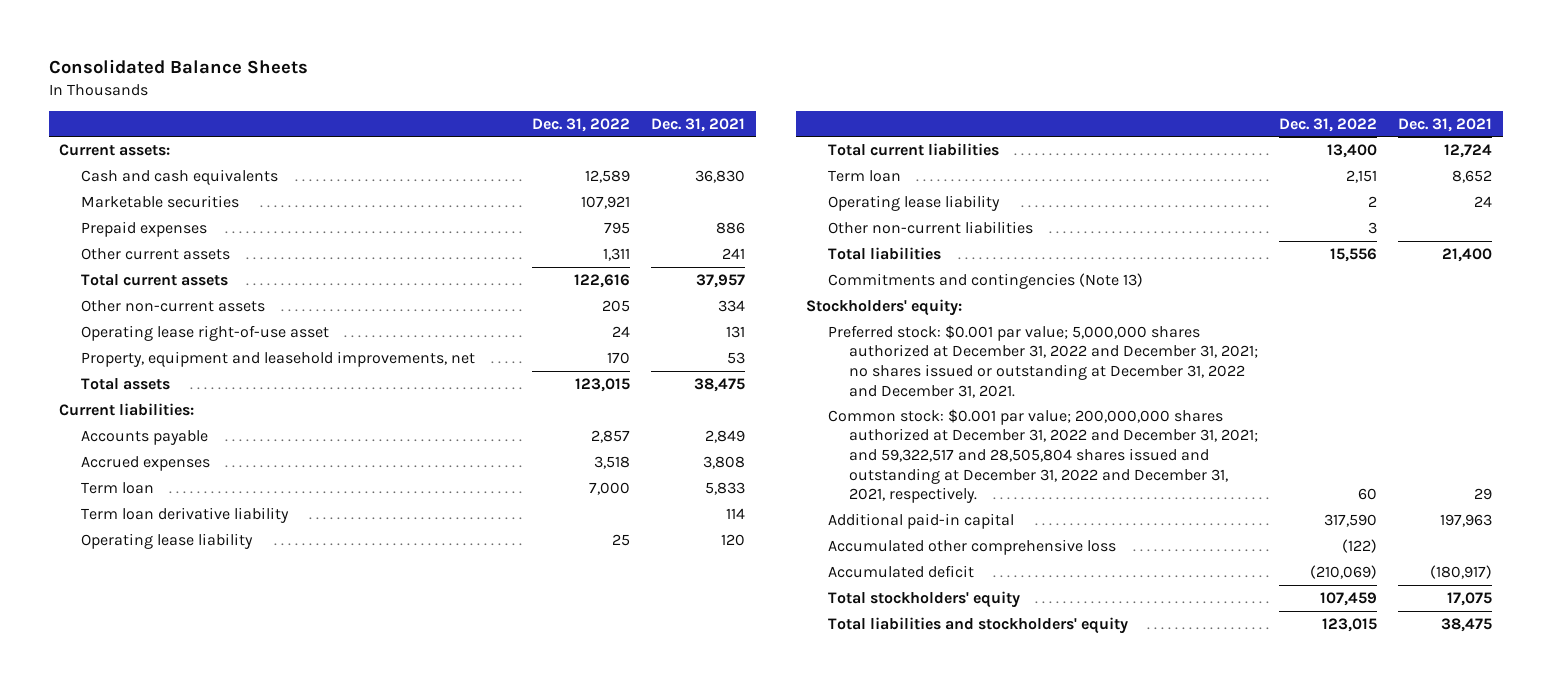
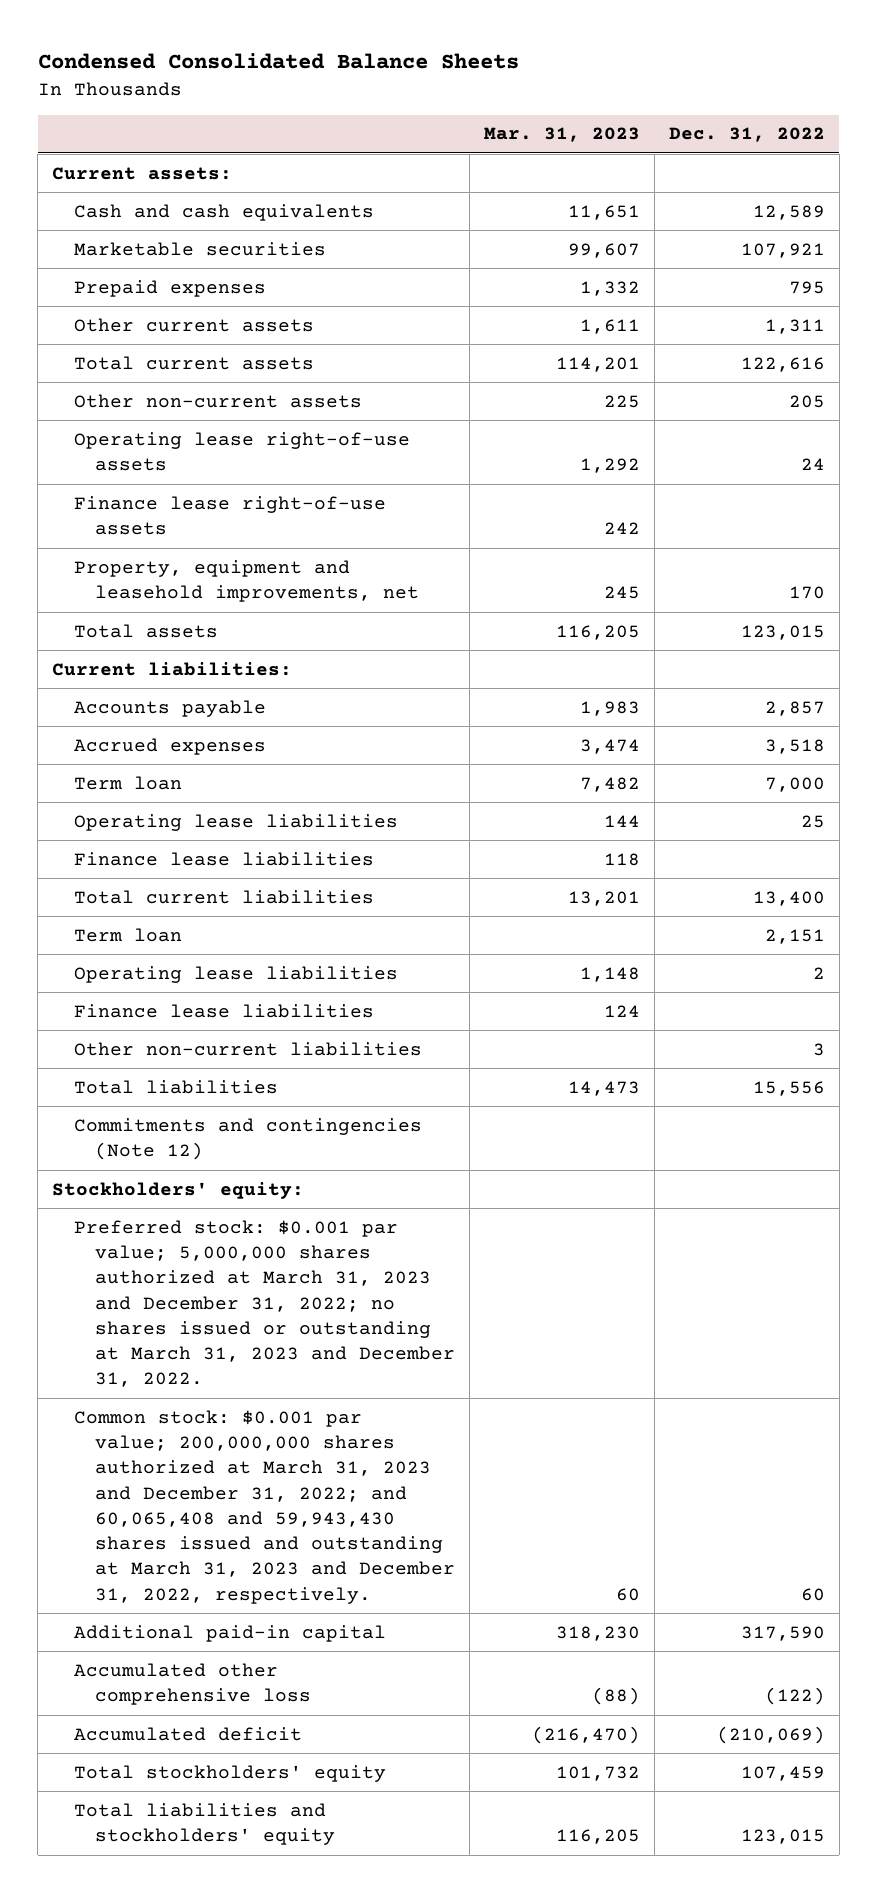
[48,59,308,75] Consolidated Balance Sheets -> [37,53,519,70] Condensed Consolidated Balance Sheets
[651,117,746,132] Dec. 31, 2021 -> none
none -> [484,127,641,143] Mar. 31, 2023
[80,324,329,341] Operating lease right-of-use asset -> [73,431,410,472] Operating lease right-of-use assets
none -> [73,495,386,536] Finance lease right-of-use assets
[80,506,289,523] Term loan derivative liability -> none
[80,532,253,549] Operating lease liability -> [73,813,398,831] Operating lease liabilities
none -> [73,851,374,866] Finance lease liabilities
[827,194,1000,211] Operating lease liability -> [73,965,398,983] Operating lease liabilities
none -> [73,1003,374,1018] Finance lease liabilities
[827,272,1143,289] Commitments and contingencies (Note 13) -> [73,1117,422,1161] Commitments and contingencies (Note 12)
[827,324,1259,398] Preferred stock: $0.001 par value; 5,000,000 shares authorized at December 31, 2022 and December 31, 2021; no shares issued or outstanding at December 31, 2022 and December 31, 2021. -> [73,1219,456,1388] Preferred stock: $0.001 par value; 5,000,000 shares authorized at March 31, 2023 and December 31, 2022; no shares issued or outstanding at March 31, 2023 and December 31, 2022.
[827,408,1259,504] Common stock: $0.001 par value; 200,000,000 shares authorized at December 31, 2022 and December 31, 2021; and 59,322,517 and 28,505,804 shares issued and outstanding at December 31, 2022 and December 31, 2021, respectively. -> [73,1409,456,1604] Common stock: $0.001 par value; 200,000,000 shares authorized at March 31, 2023 and December 31, 2022; and 60,065,408 and 59,943,430 shares issued and outstanding at March 31, 2023 and December 31, 2022, respectively.

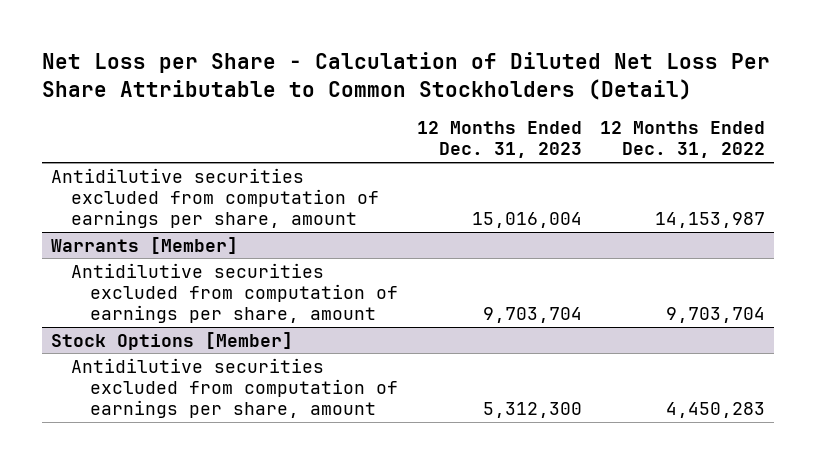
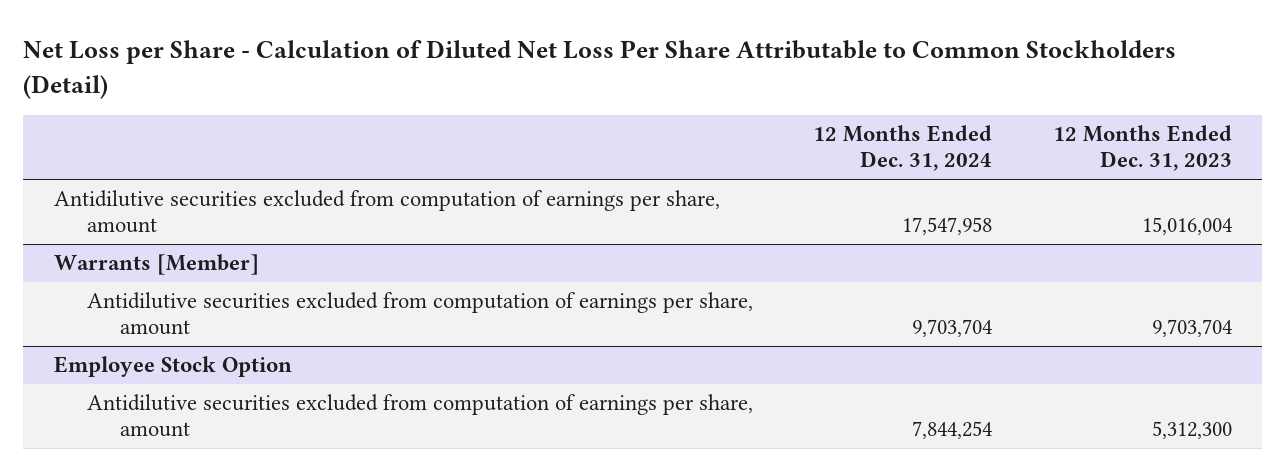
[599,121,765,159] 12 Months Ended Dec. 31, 2022 -> none
none -> [813,125,993,172] 12 Months Ended Dec. 31, 2024
[51,331,294,350] Stock Options [Member] -> [53,356,292,378] Employee Stock Option

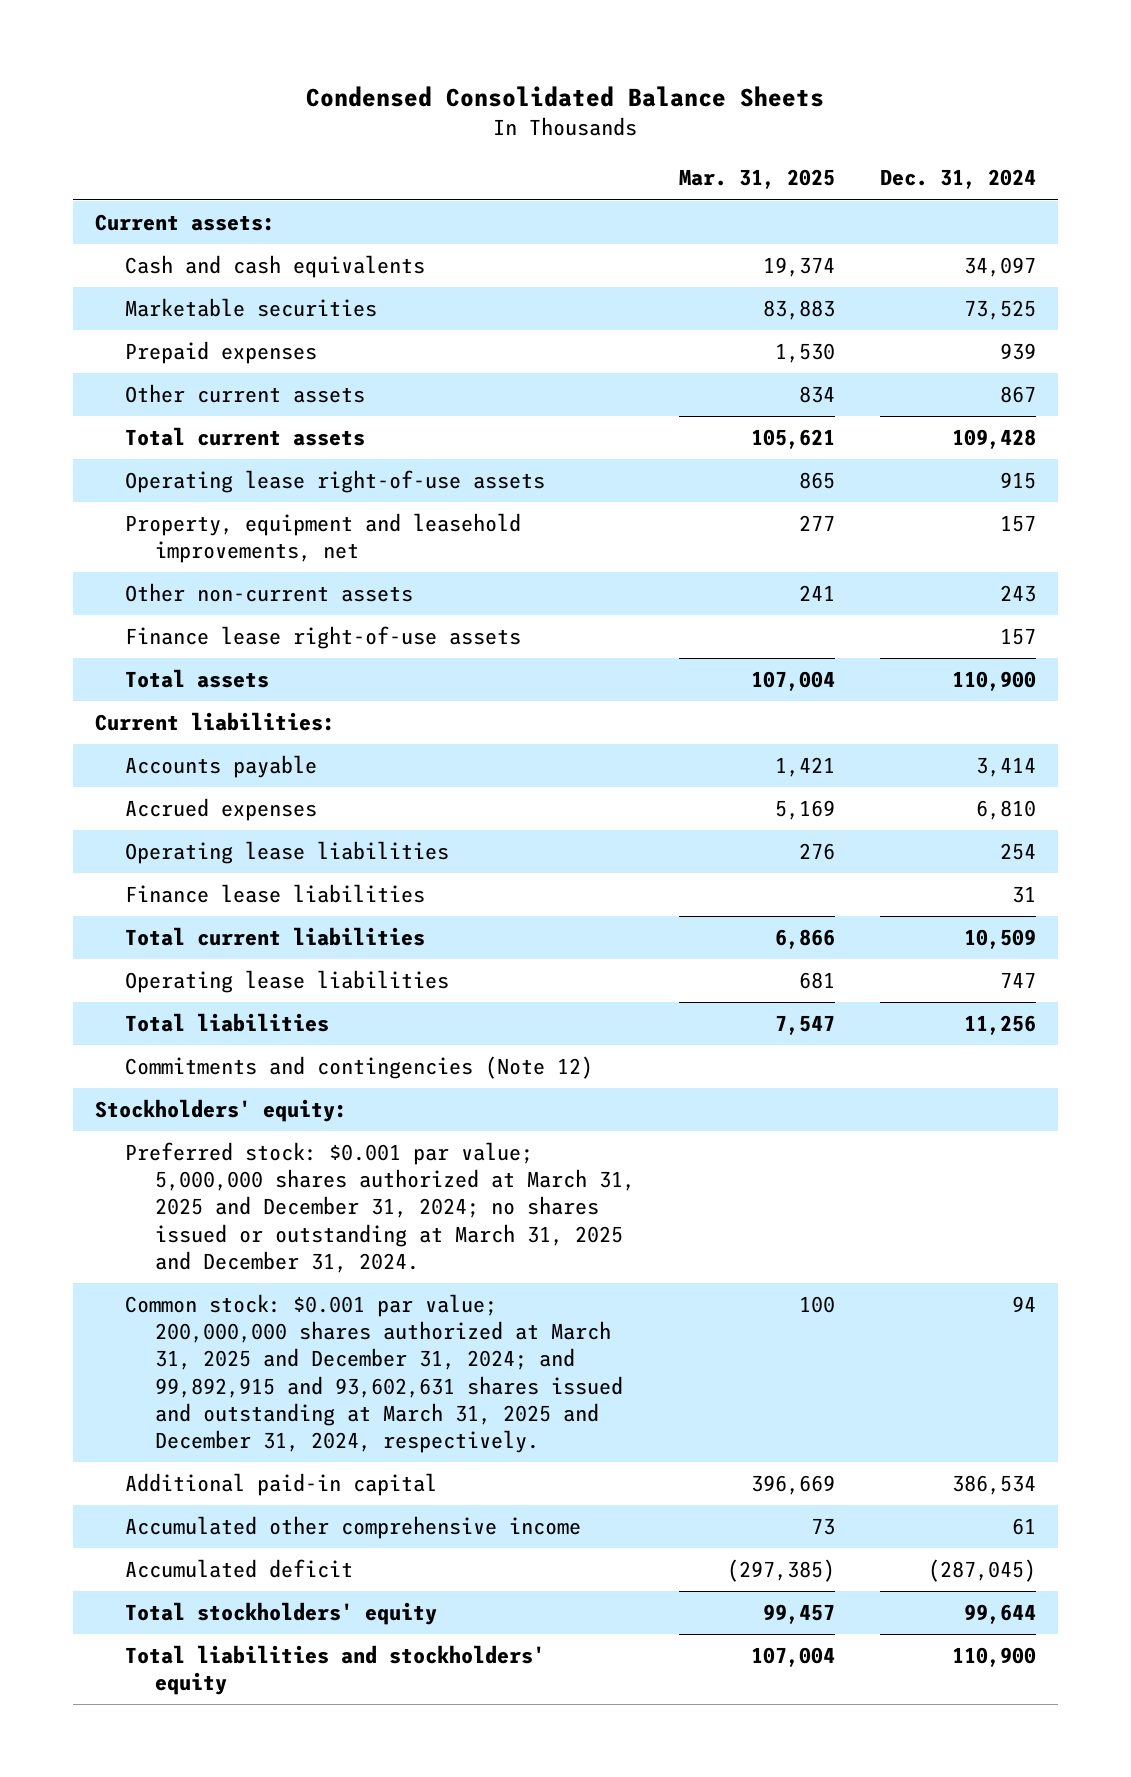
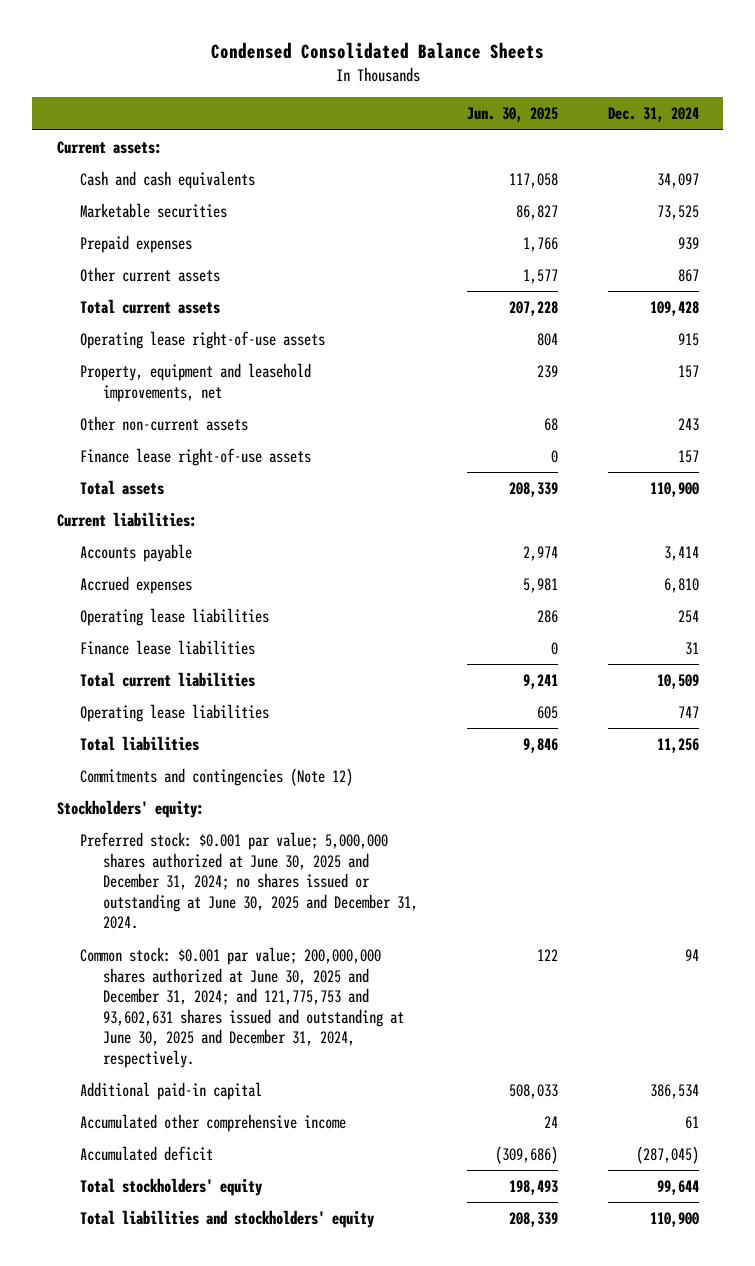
[679,169,836,190] Mar. 31, 2025 -> none
none -> [467,107,559,123] Jun. 30, 2025
[125,1142,636,1273] Preferred stock: $0.001 par value; 5,000,000 shares authorized at March 31, 2025 and December 31, 2024; no shares issued or outstanding at March 31, 2025 and December 31, 2024. -> [79,832,419,930] Preferred stock: $0.001 par value; 5,000,000 shares authorized at June 30, 2025 and December 31, 2024; no shares issued or outstanding at June 30, 2025 and December 31, 2024.
[125,1294,624,1453] Common stock: $0.001 par value; 200,000,000 shares authorized at March 31, 2025 and December 31, 2024; and 99,892,915 and 93,602,631 shares issued and outstanding at March 31, 2025 and December 31, 2024, respectively. -> [79,947,405,1068] Common stock: $0.001 par value; 200,000,000 shares authorized at June 30, 2025 and December 31, 2024; and 121,775,753 and 93,602,631 shares issued and outstanding at June 30, 2025 and December 31, 2024, respectively.

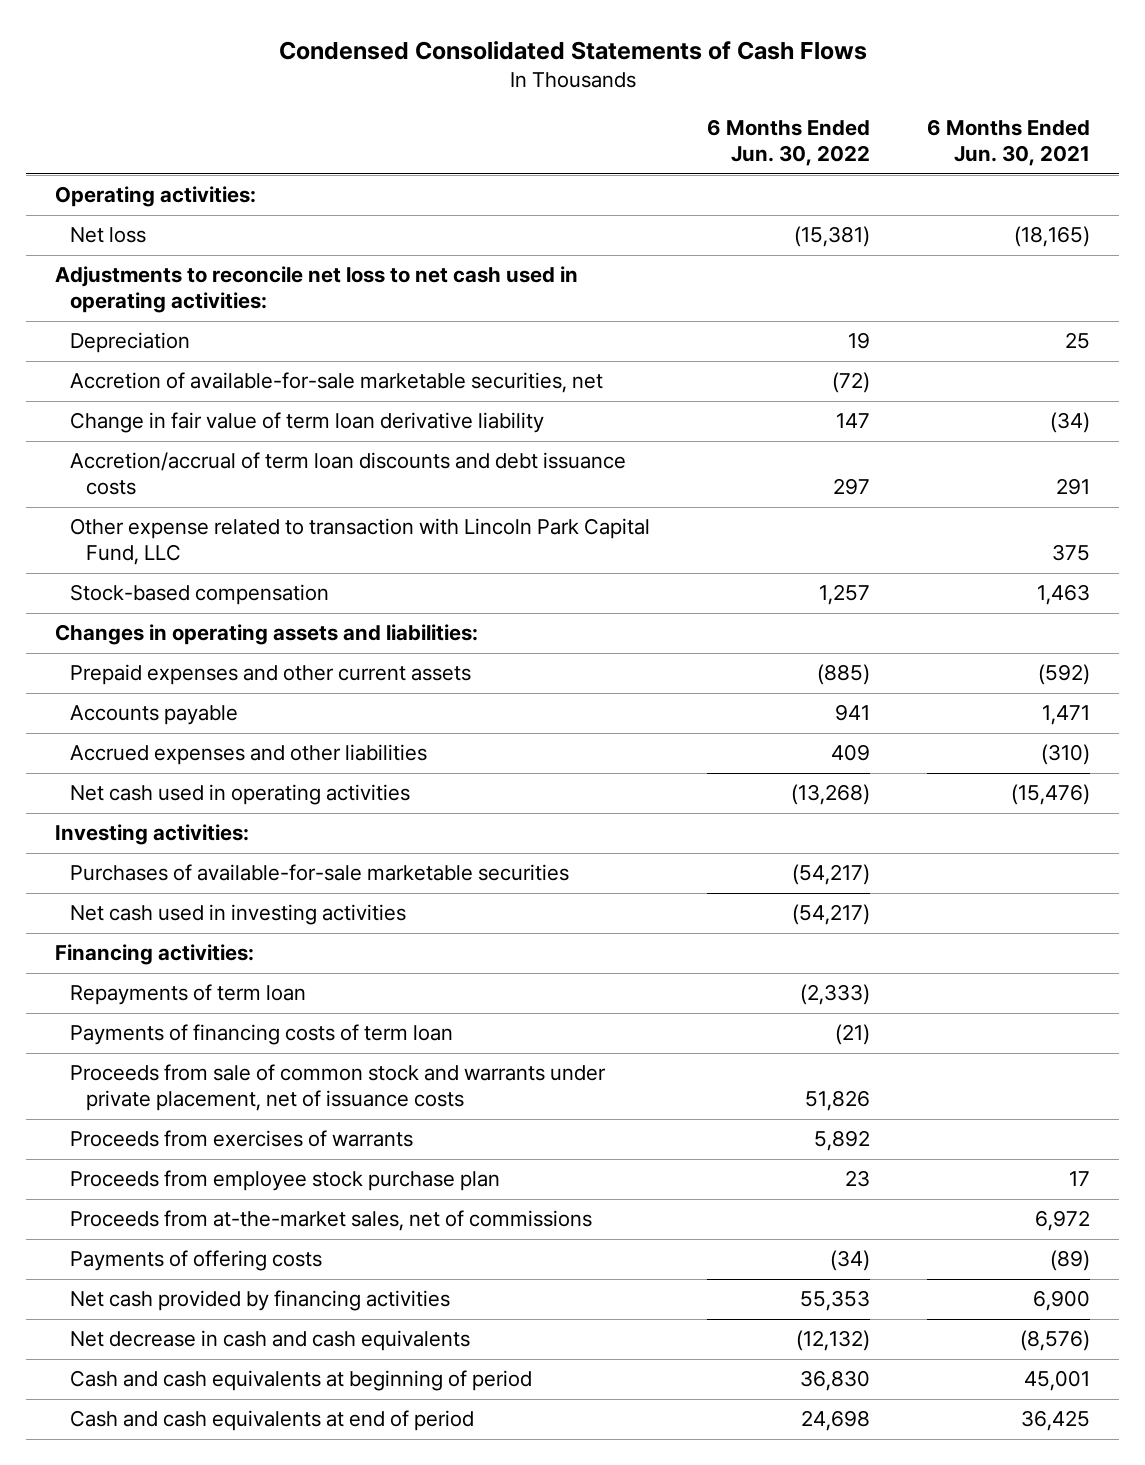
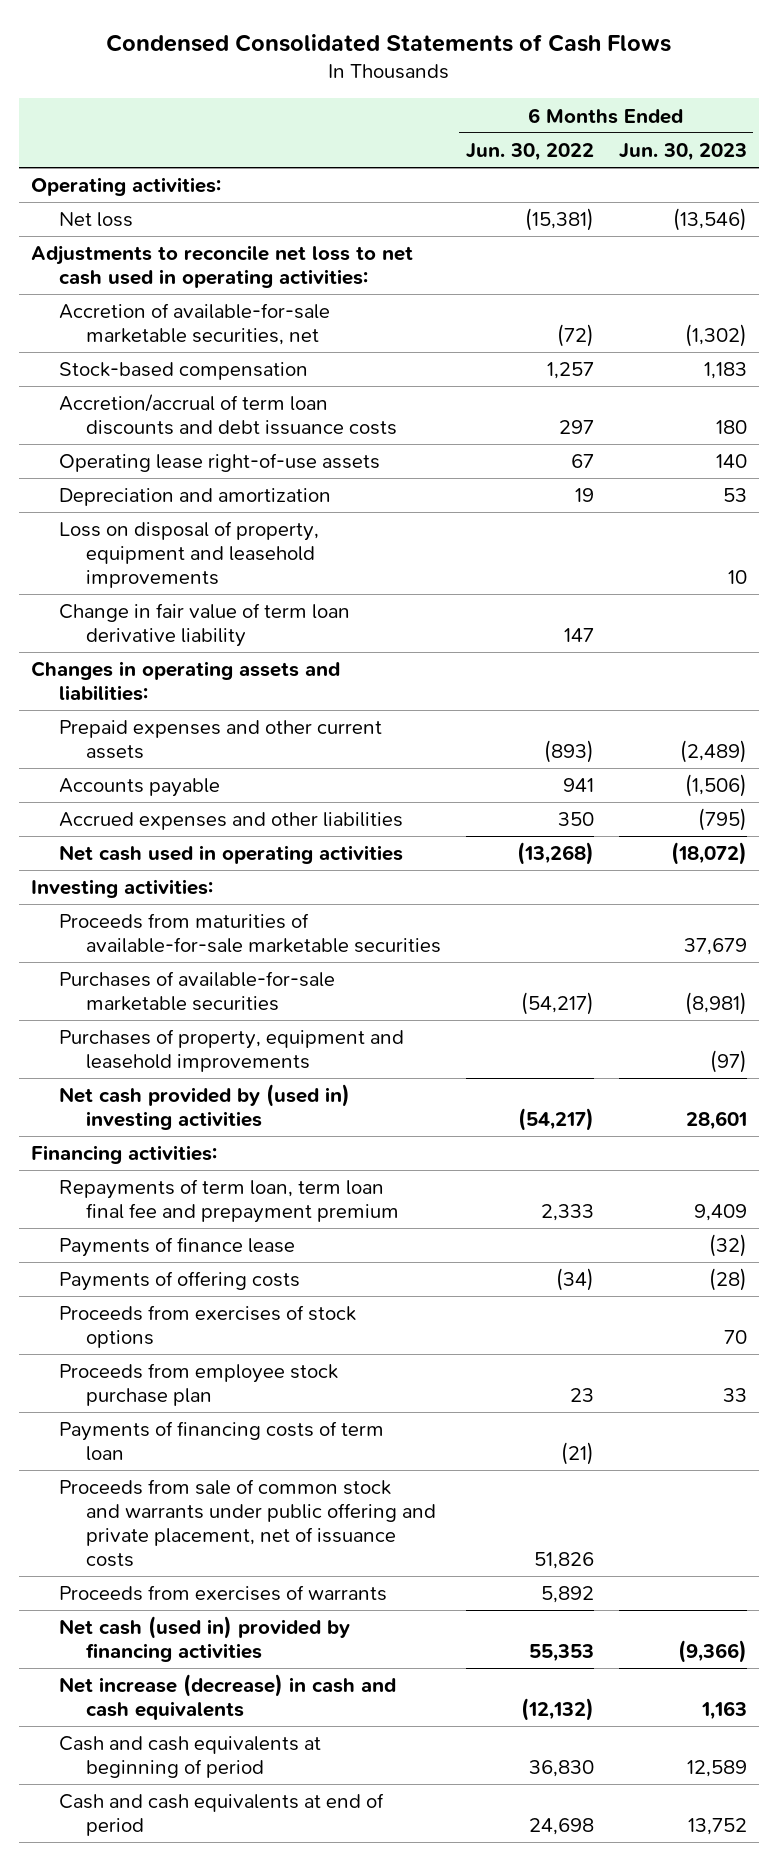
[927,119,1091,167] 6 Months Ended Jun. 30, 2021 -> none
none -> [618,142,747,161] Jun. 30, 2023
[70,332,191,354] Depreciation -> none
[70,518,651,566] Other expense related to transaction with Lincoln Park Capital Fund, LLC -> none
[70,452,627,496] Accretion/accrual of term loan discounts and debt issuance costs -> [58,394,397,435] Accretion/accrual of term loan discounts and debt issuance costs
none -> [58,453,380,473] Operating lease right-of-use assets
none -> [58,488,331,507] Depreciation and amortization
none -> [58,521,319,588] Loss on disposal of property, equipment and leasehold improvements
[70,412,545,434] Change in fair value of term loan derivative liability -> [58,603,350,647] Change in fair value of term loan derivative liability
[817,664,871,686] (885) -> [543,739,594,763] (893)
[831,744,871,762] 409 -> [557,812,594,827] 350
none -> [58,913,441,953] Proceeds from maturities of available-for-sale marketable securities
none -> [58,1029,404,1072] Purchases of property, equipment and leasehold improvements
[70,904,407,926] Net cash used in investing activities -> [58,1084,350,1130] Net cash provided by (used in) investing activities
[70,984,307,1006] Repayments of term loan -> none
none -> [58,1179,399,1223] Repayments of term loan, term loan final fee and prepayment premium
none -> [58,1237,295,1258] Payments of finance lease
[70,1250,323,1272] Payments of offering costs -> [58,1271,300,1292] Payments of offering costs
none -> [58,1305,356,1348] Proceeds from exercises of stock options
[70,1170,501,1192] Proceeds from employee stock purchase plan -> [58,1363,338,1406] Proceeds from employee stock purchase plan
[70,1064,607,1112] Proceeds from sale of common stock and warrants under private placement, net of issuance costs -> [58,1479,436,1567] Proceeds from sale of common stock and warrants under public offering and private placement, net of issuance costs
[70,1210,593,1232] Proceeds from at-the-market sales, net of commissions -> none
[70,1290,451,1312] Net cash provided by financing activities -> [58,1616,350,1662] Net cash (used in) provided by financing activities
[70,1330,471,1352] Net decrease in cash and cash equivalents -> [58,1674,396,1720] Net increase (decrease) in cash and cash equivalents

